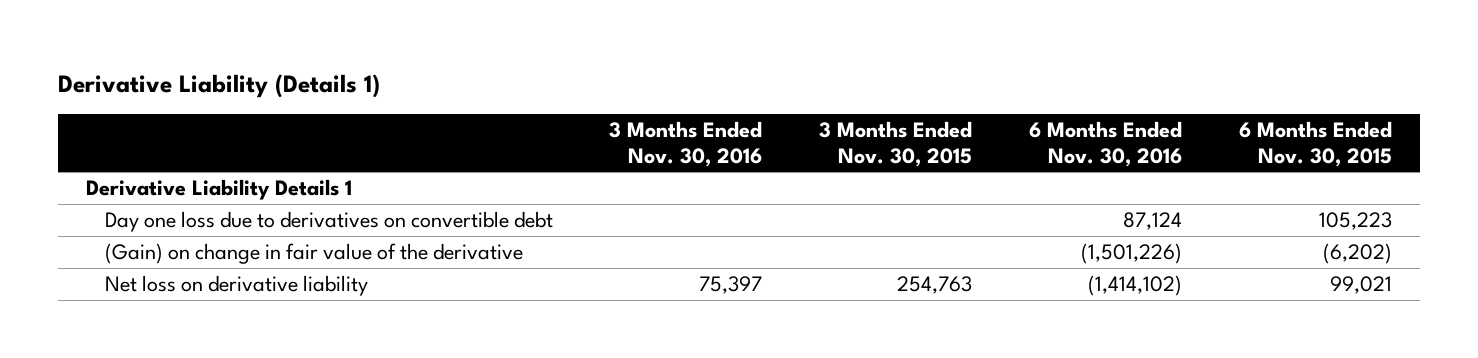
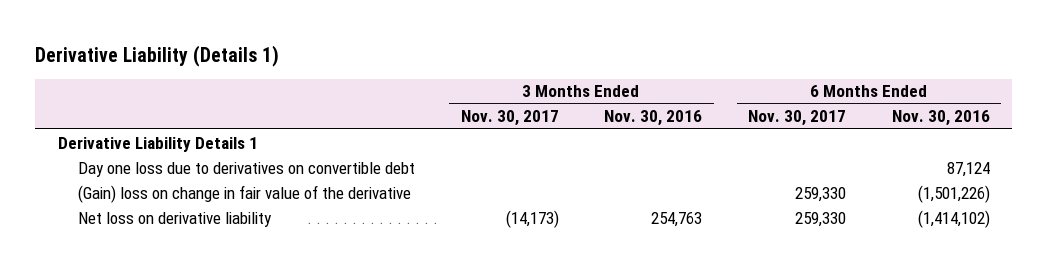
[819,120,973,167] 3 Months Ended Nov. 30, 2015 -> none
[1239,120,1393,167] 6 Months Ended Nov. 30, 2015 -> none
none -> [460,110,559,127] Nov. 30, 2017
none -> [747,110,846,127] Nov. 30, 2017
[104,243,523,265] (Gain) on change in fair value of the derivative -> [77,184,411,203] (Gain) loss on change in fair value of the derivative
[699,276,763,295] 75,397 -> [651,211,703,227] 254,763

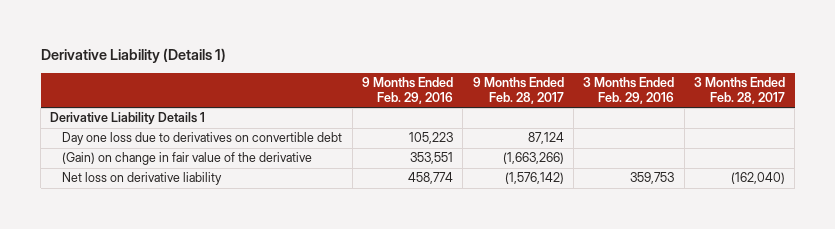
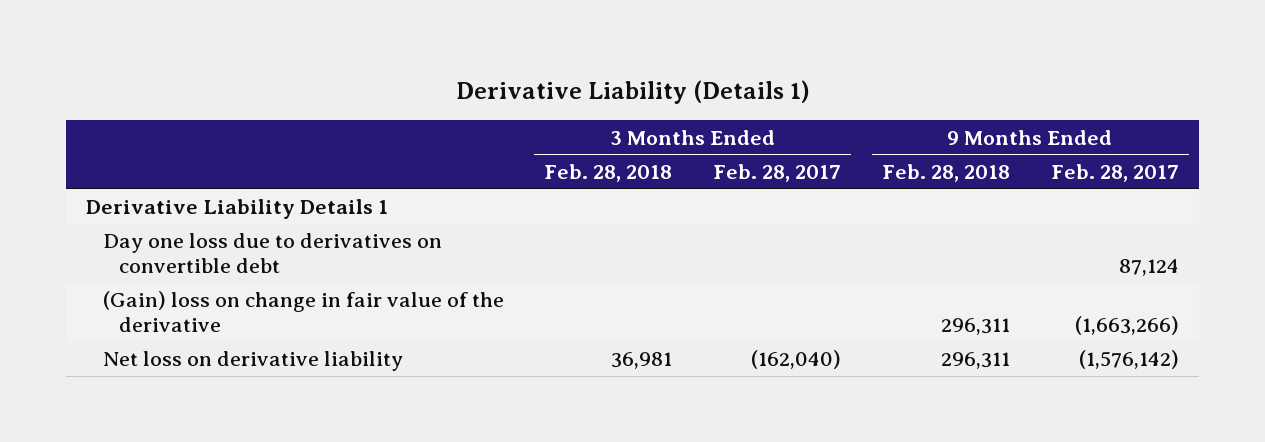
[361,77,453,105] 9 Months Ended Feb. 29, 2016 -> none
[583,77,675,105] 3 Months Ended Feb. 29, 2016 -> none
none -> [544,164,673,183] Feb. 28, 2018
none -> [881,164,1010,183] Feb. 28, 2018
[62,152,313,166] (Gain) on change in fair value of the derivative -> [102,291,504,333] (Gain) loss on change in fair value of the derivative

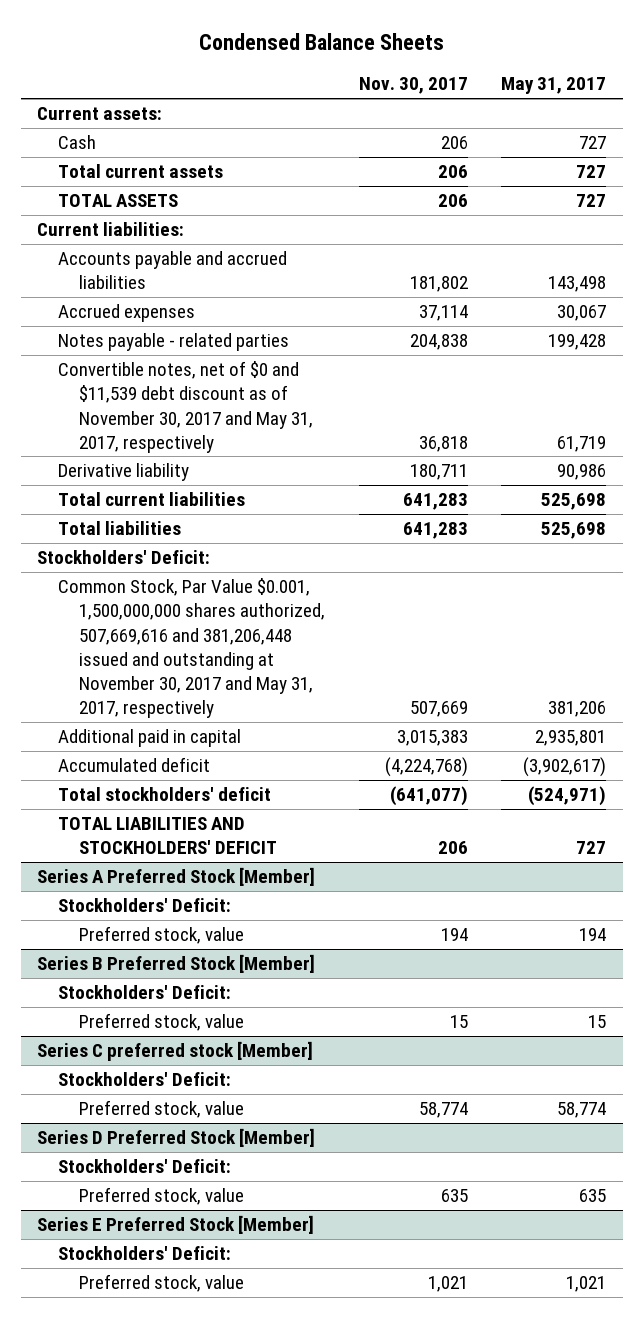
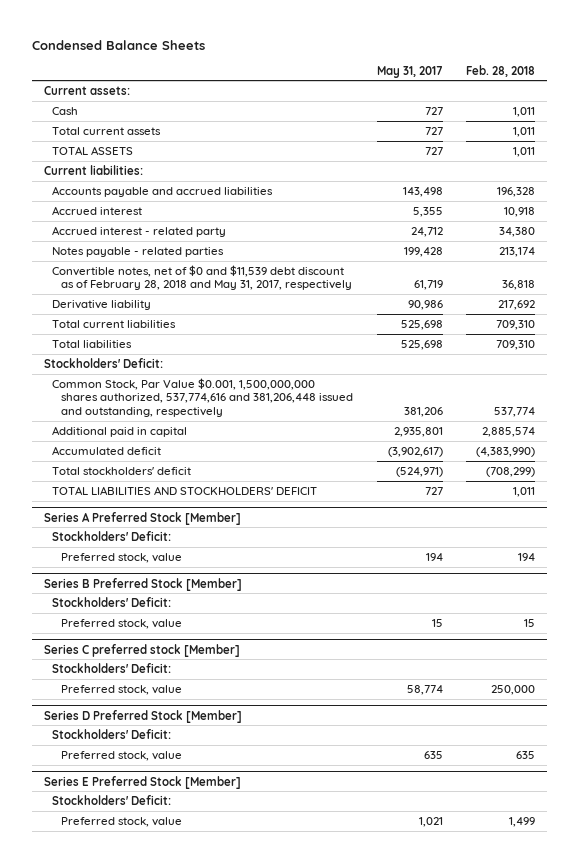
[358,77,468,95] Nov. 30, 2017 -> none
none -> [466,64,536,77] Feb. 28, 2018
[58,304,196,323] Accrued expenses -> [52,205,143,215] Accrued interest
[557,305,607,322] 30,067 -> [412,206,443,217] 5,355
none -> [52,225,227,237] Accrued interest - related party
[58,361,314,453] Convertible notes, net of $0 and $11,539 debt discount as of November 30, 2017 and May 31, 2017, respectively -> [52,264,352,291] Convertible notes, net of $0 and $11,539 debt discount as of February 28, 2018 and May 31, 2017, respectively
[58,578,326,718] Common Stock, Par Value $0.001, 1,500,000,000 shares authorized, 507,669,616 and 381,206,448 issued and outstanding at November 30, 2017 and May 31, 2017, respectively -> [52,377,353,418] Common Stock, Par Value $0.001, 1,500,000,000 shares authorized, 537,774,616 and 381,206,448 issued and outstanding, respectively

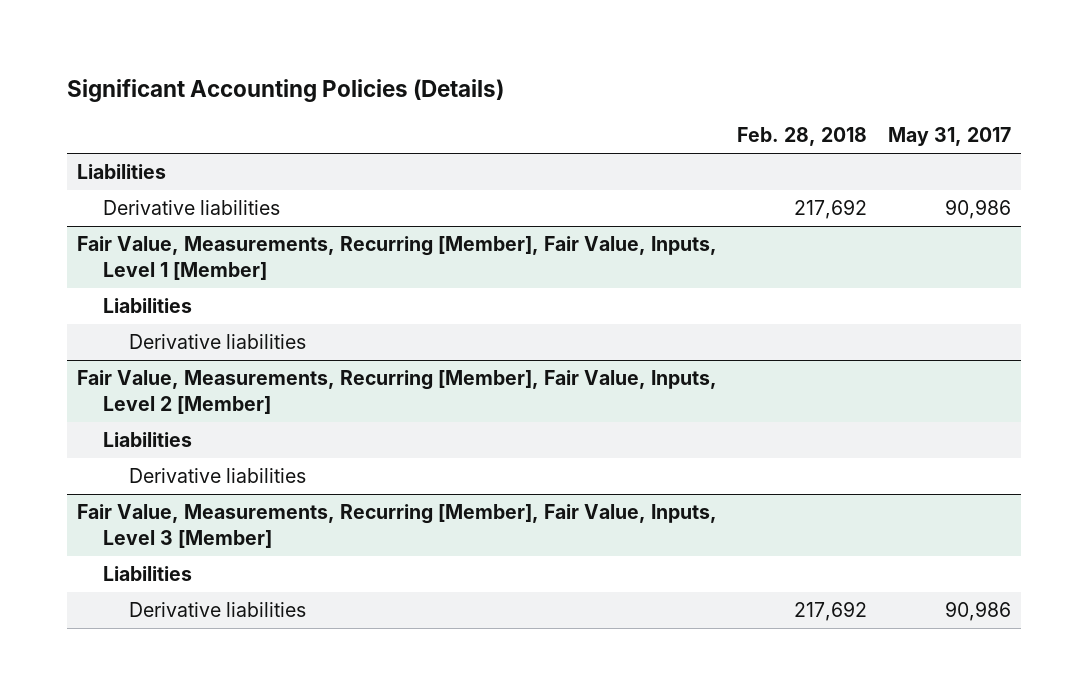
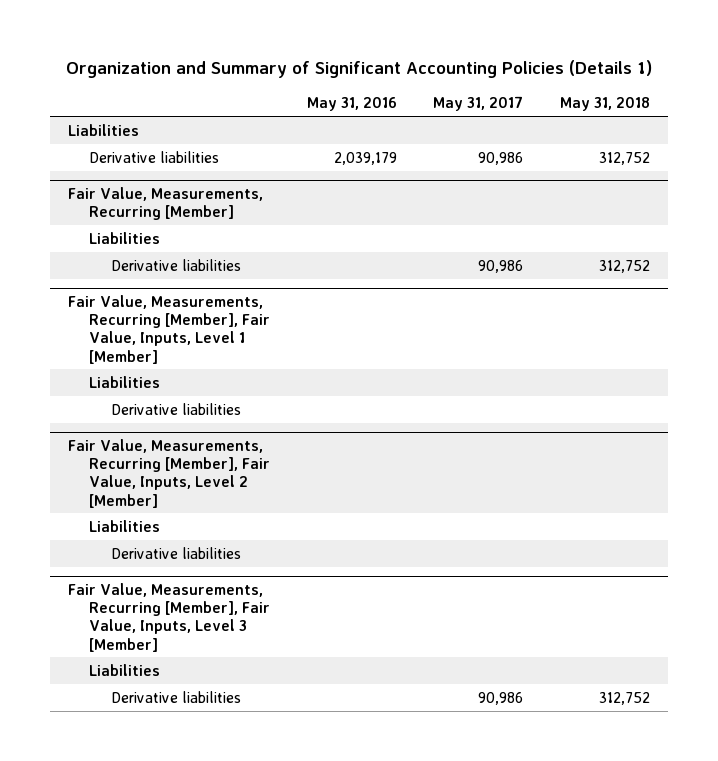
[66,79,504,103] Significant Accounting Policies (Details) -> [65,59,652,78] Organization and Summary of Significant Accounting Policies (Details 1)
[737,127,868,147] Feb. 28, 2018 -> none
none -> [306,97,397,112] May 31, 2016
none -> [559,97,650,112] May 31, 2018
none -> [67,186,263,220] Fair Value, Measurements, Recurring [Member]
none -> [89,231,161,244] Liabilities
none -> [110,258,241,271] Derivative liabilities

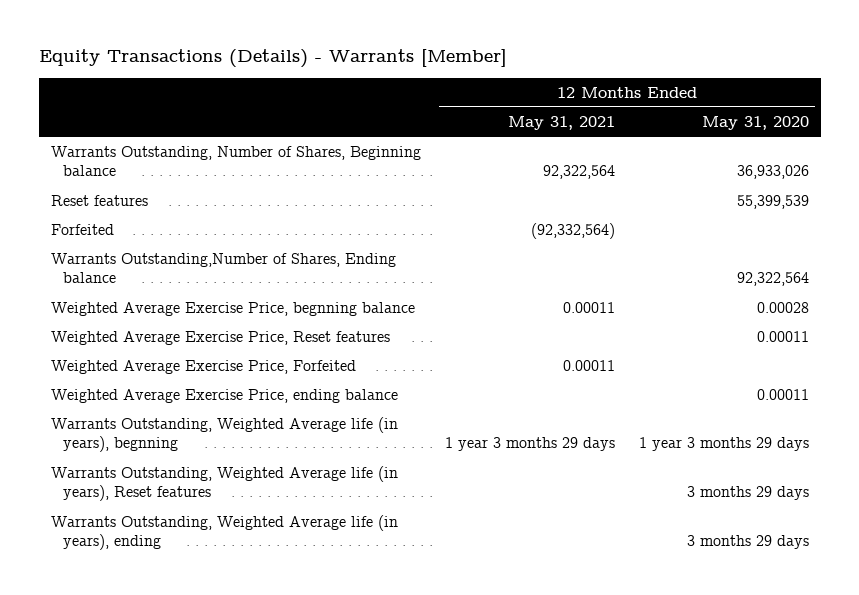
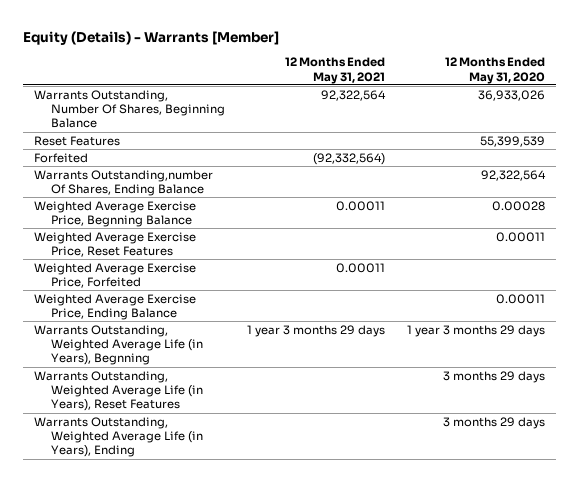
[38,49,507,69] Equity Transactions (Details) - Warrants [Member] -> [23,30,280,45] Equity (Details) - Warrants [Member]
[50,145,421,177] Warrants Outstanding, Number of Shares, Beginning balance -> [34,89,225,129] Warrants Outstanding, Number Of Shares, Beginning Balance
[50,194,148,206] Reset features -> [34,135,121,146] Reset Features
[50,252,396,284] Warrants Outstanding,Number of Shares, Ending balance -> [34,169,214,197] Warrants Outstanding,number Of Shares, Ending Balance
[50,301,415,316] Weighted Average Exercise Price, begnning balance -> [34,200,197,228] Weighted Average Exercise Price, Begnning Balance
[50,330,390,345] Weighted Average Exercise Price, Reset features -> [34,231,197,258] Weighted Average Exercise Price, Reset Features
[50,388,398,403] Weighted Average Exercise Price, ending balance -> [34,293,197,321] Weighted Average Exercise Price, Ending Balance
[50,416,398,453] Warrants Outstanding, Weighted Average life (in years), begnning -> [34,324,203,366] Warrants Outstanding, Weighted Average Life (in Years), Begnning
[50,465,398,502] Warrants Outstanding, Weighted Average life (in years), Reset features -> [34,370,203,412] Warrants Outstanding, Weighted Average Life (in Years), Reset Features
[50,514,398,551] Warrants Outstanding, Weighted Average life (in years), ending -> [34,416,203,458] Warrants Outstanding, Weighted Average Life (in Years), Ending

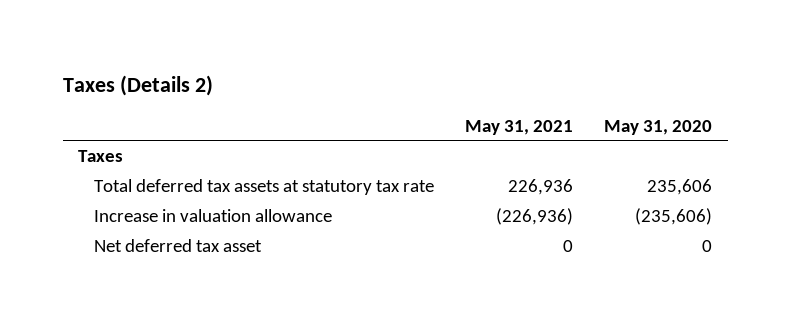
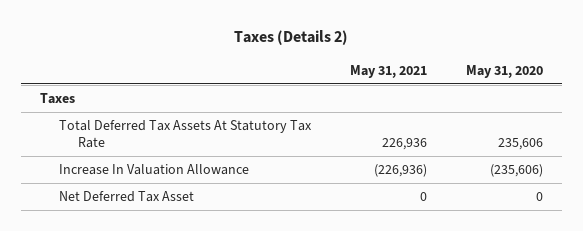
[93,178,434,195] Total deferred tax assets at statutory tax rate -> [59,120,313,149] Total Deferred Tax Assets At Statutory Tax Rate
[93,208,332,222] Increase in valuation allowance -> [59,164,250,176] Increase In Valuation Allowance
[93,238,262,252] Net deferred tax asset -> [59,191,195,203] Net Deferred Tax Asset

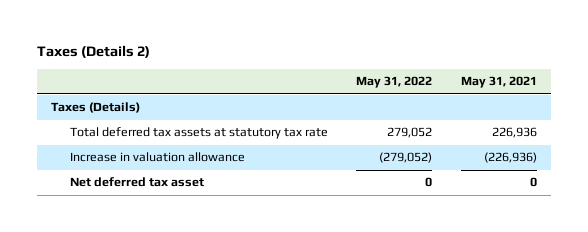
[465,64,543,78] May 31, 2020 -> none
none -> [356,76,433,89] May 31, 2022
[40,93,76,105] Taxes -> [51,102,141,114] Taxes (Details)
[59,120,313,149] Total Deferred Tax Assets At Statutory Tax Rate -> [70,127,329,140] Total deferred tax assets at statutory tax rate
[59,164,250,176] Increase In Valuation Allowance -> [70,152,246,163] Increase in valuation allowance
[59,191,195,203] Net Deferred Tax Asset -> [70,177,205,188] Net deferred tax asset

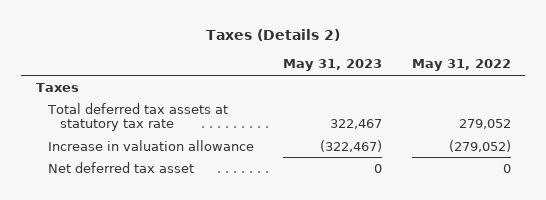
[460,76,537,89] May 31, 2021 -> none
none -> [283,59,383,72] May 31, 2023
[51,102,141,114] Taxes (Details) -> [35,82,79,92] Taxes

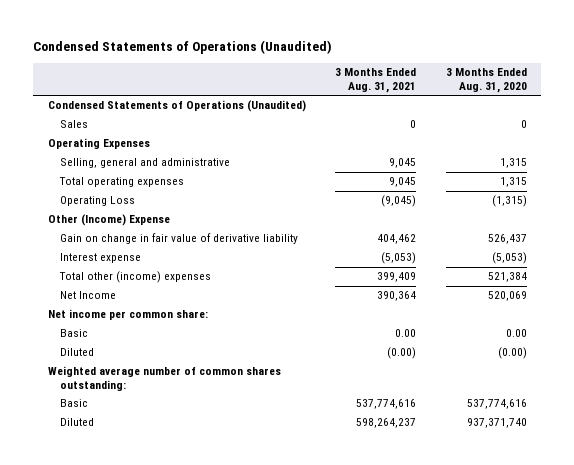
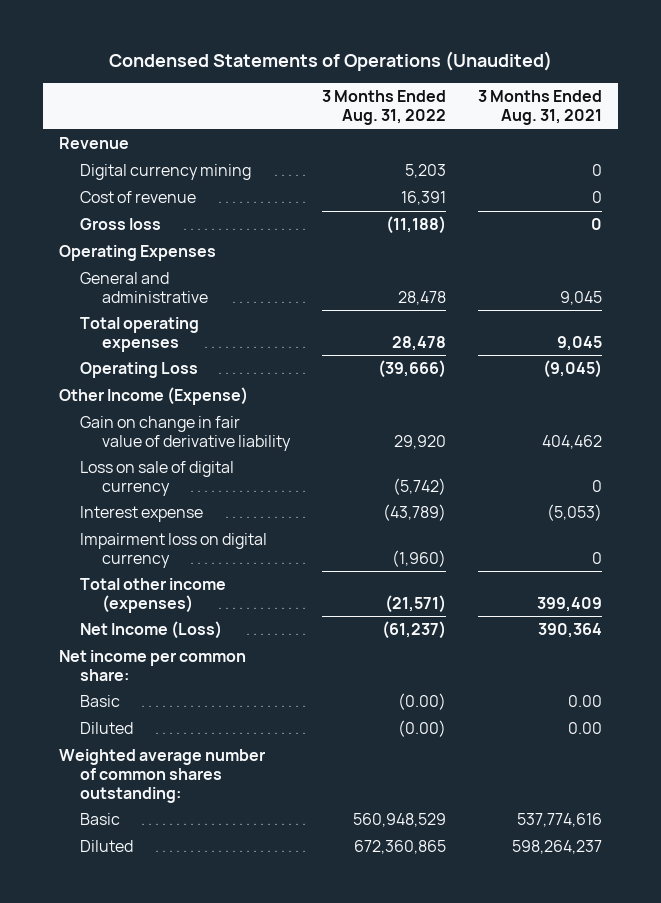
[445,68,527,94] 3 Months Ended Aug. 31, 2020 -> none
none -> [321,90,446,126] 3 Months Ended Aug. 31, 2022
[47,100,306,113] Condensed Statements of Operations (Unaudited) -> none
[59,120,88,129] Sales -> none
none -> [59,137,130,150] Revenue
none -> [80,164,252,181] Digital currency mining
none -> [80,191,197,204] Cost of revenue
none -> [80,218,162,231] Gross loss
[59,158,230,169] Selling, general and administrative -> [80,272,208,303] General and administrative
[47,214,170,227] Other (Income) Expense -> [59,387,249,406] Other Income (Expense)
none -> [80,461,235,496] Loss on sale of digital currency
none -> [80,533,268,568] Impairment loss on digital currency
[58,271,211,284] Total other (income) expenses -> [80,578,227,613] Total other income (expenses)
[59,291,116,300] Net Income -> [80,621,223,640] Net Income (Loss)
[387,347,417,360] (0.00) -> [568,722,603,735] 0.00

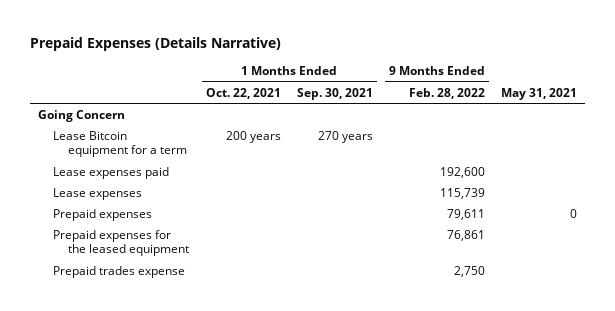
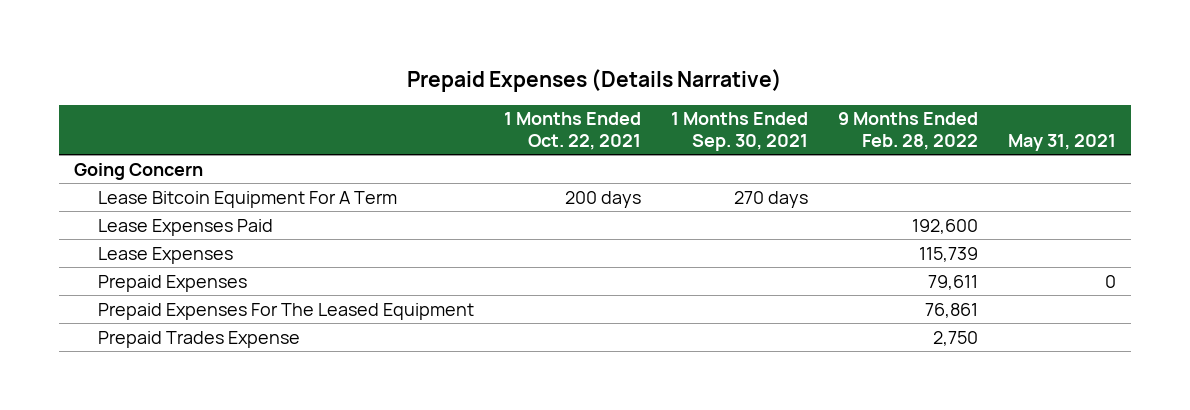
[53,130,188,158] Lease Bitcoin equipment for a term -> [97,190,397,208] Lease Bitcoin Equipment For A Term
[225,130,281,143] 200 years -> [564,190,641,208] 200 days
[317,130,373,143] 270 years -> [733,190,808,208] 270 days
[53,166,170,179] Lease expenses paid -> [97,218,273,236] Lease Expenses Paid
[53,187,143,200] Lease expenses -> [97,246,233,264] Lease Expenses
[53,208,153,221] Prepaid expenses -> [97,274,247,292] Prepaid Expenses
[53,229,190,257] Prepaid expenses for the leased equipment -> [97,302,474,320] Prepaid Expenses For The Leased Equipment
[53,265,186,278] Prepaid trades expense -> [97,330,300,348] Prepaid Trades Expense

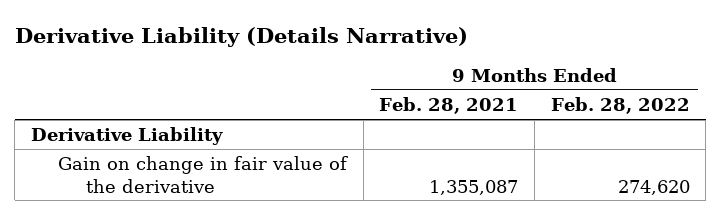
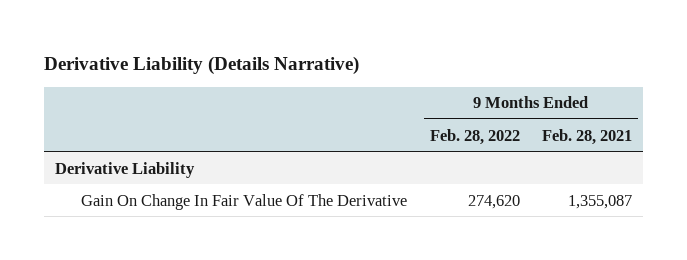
[58,156,349,193] Gain on change in fair value of the derivative -> [81,193,408,210] Gain On Change In Fair Value Of The Derivative

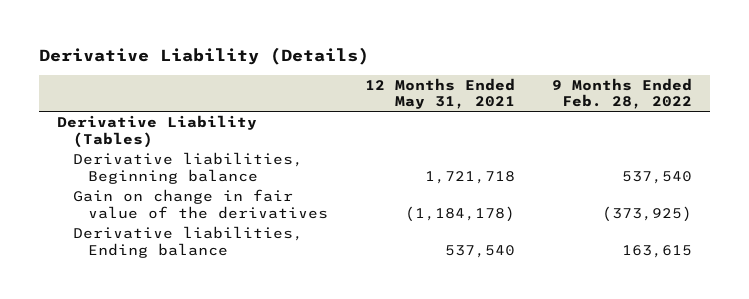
[44,55,360,75] Derivative Liability (Details Narrative) -> [38,46,369,65] Derivative Liability (Details)
[542,128,633,145] Feb. 28, 2021 -> none
none -> [364,77,515,110] 12 Months Ended May 31, 2021
[55,161,196,178] Derivative Liability -> [57,115,258,148] Derivative Liability (Tables)
none -> [72,152,303,184] Derivative liabilities, Beginning balance
[81,193,408,210] Gain On Change In Fair Value Of The Derivative -> [72,189,328,219] Gain on change in fair value of the derivatives
[467,194,520,209] 274,620 -> [601,205,692,222] (373,925)
none -> [72,226,303,258] Derivative liabilities, Ending balance

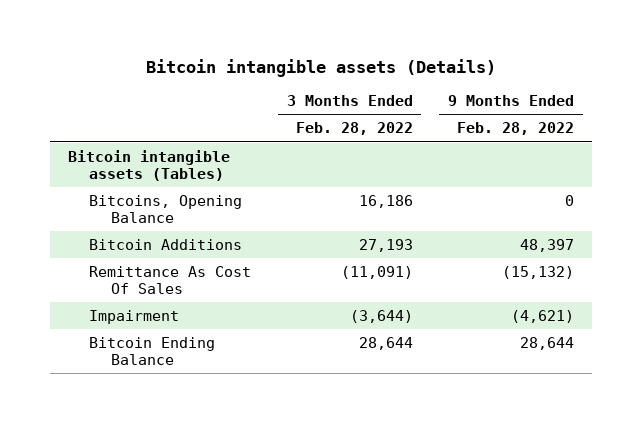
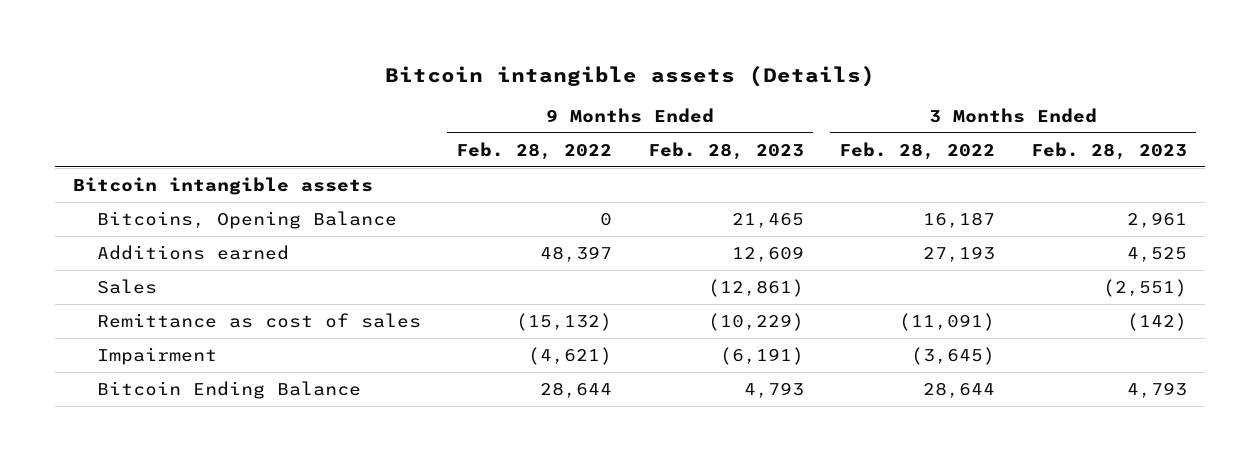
none -> [647,141,804,160] Feb. 28, 2023
none -> [1030,141,1187,160] Feb. 28, 2023
[67,149,230,182] Bitcoin intangible assets (Tables) -> [73,176,374,195] Bitcoin intangible assets
[358,194,413,208] 16,186 -> [923,211,996,228] 16,187
[89,238,243,250] Bitcoin Additions -> [96,244,289,260] Additions earned
none -> [96,278,157,294] Sales
[89,265,252,295] Remittance As Cost Of Sales -> [96,312,421,328] Remittance as cost of sales
[349,309,413,323] (3,644) -> [911,346,996,365] (3,645)

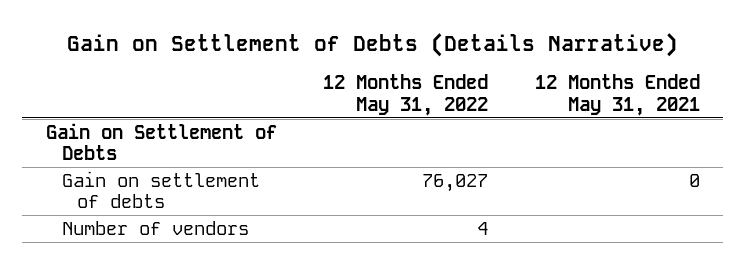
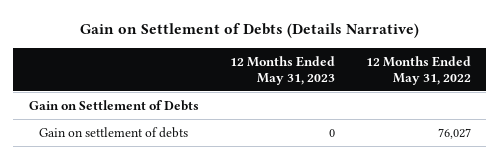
[534,74,700,116] 12 Months Ended May 31, 2021 -> none
none -> [229,55,335,86] 12 Months Ended May 31, 2023
[61,220,249,235] Number of vendors -> none

